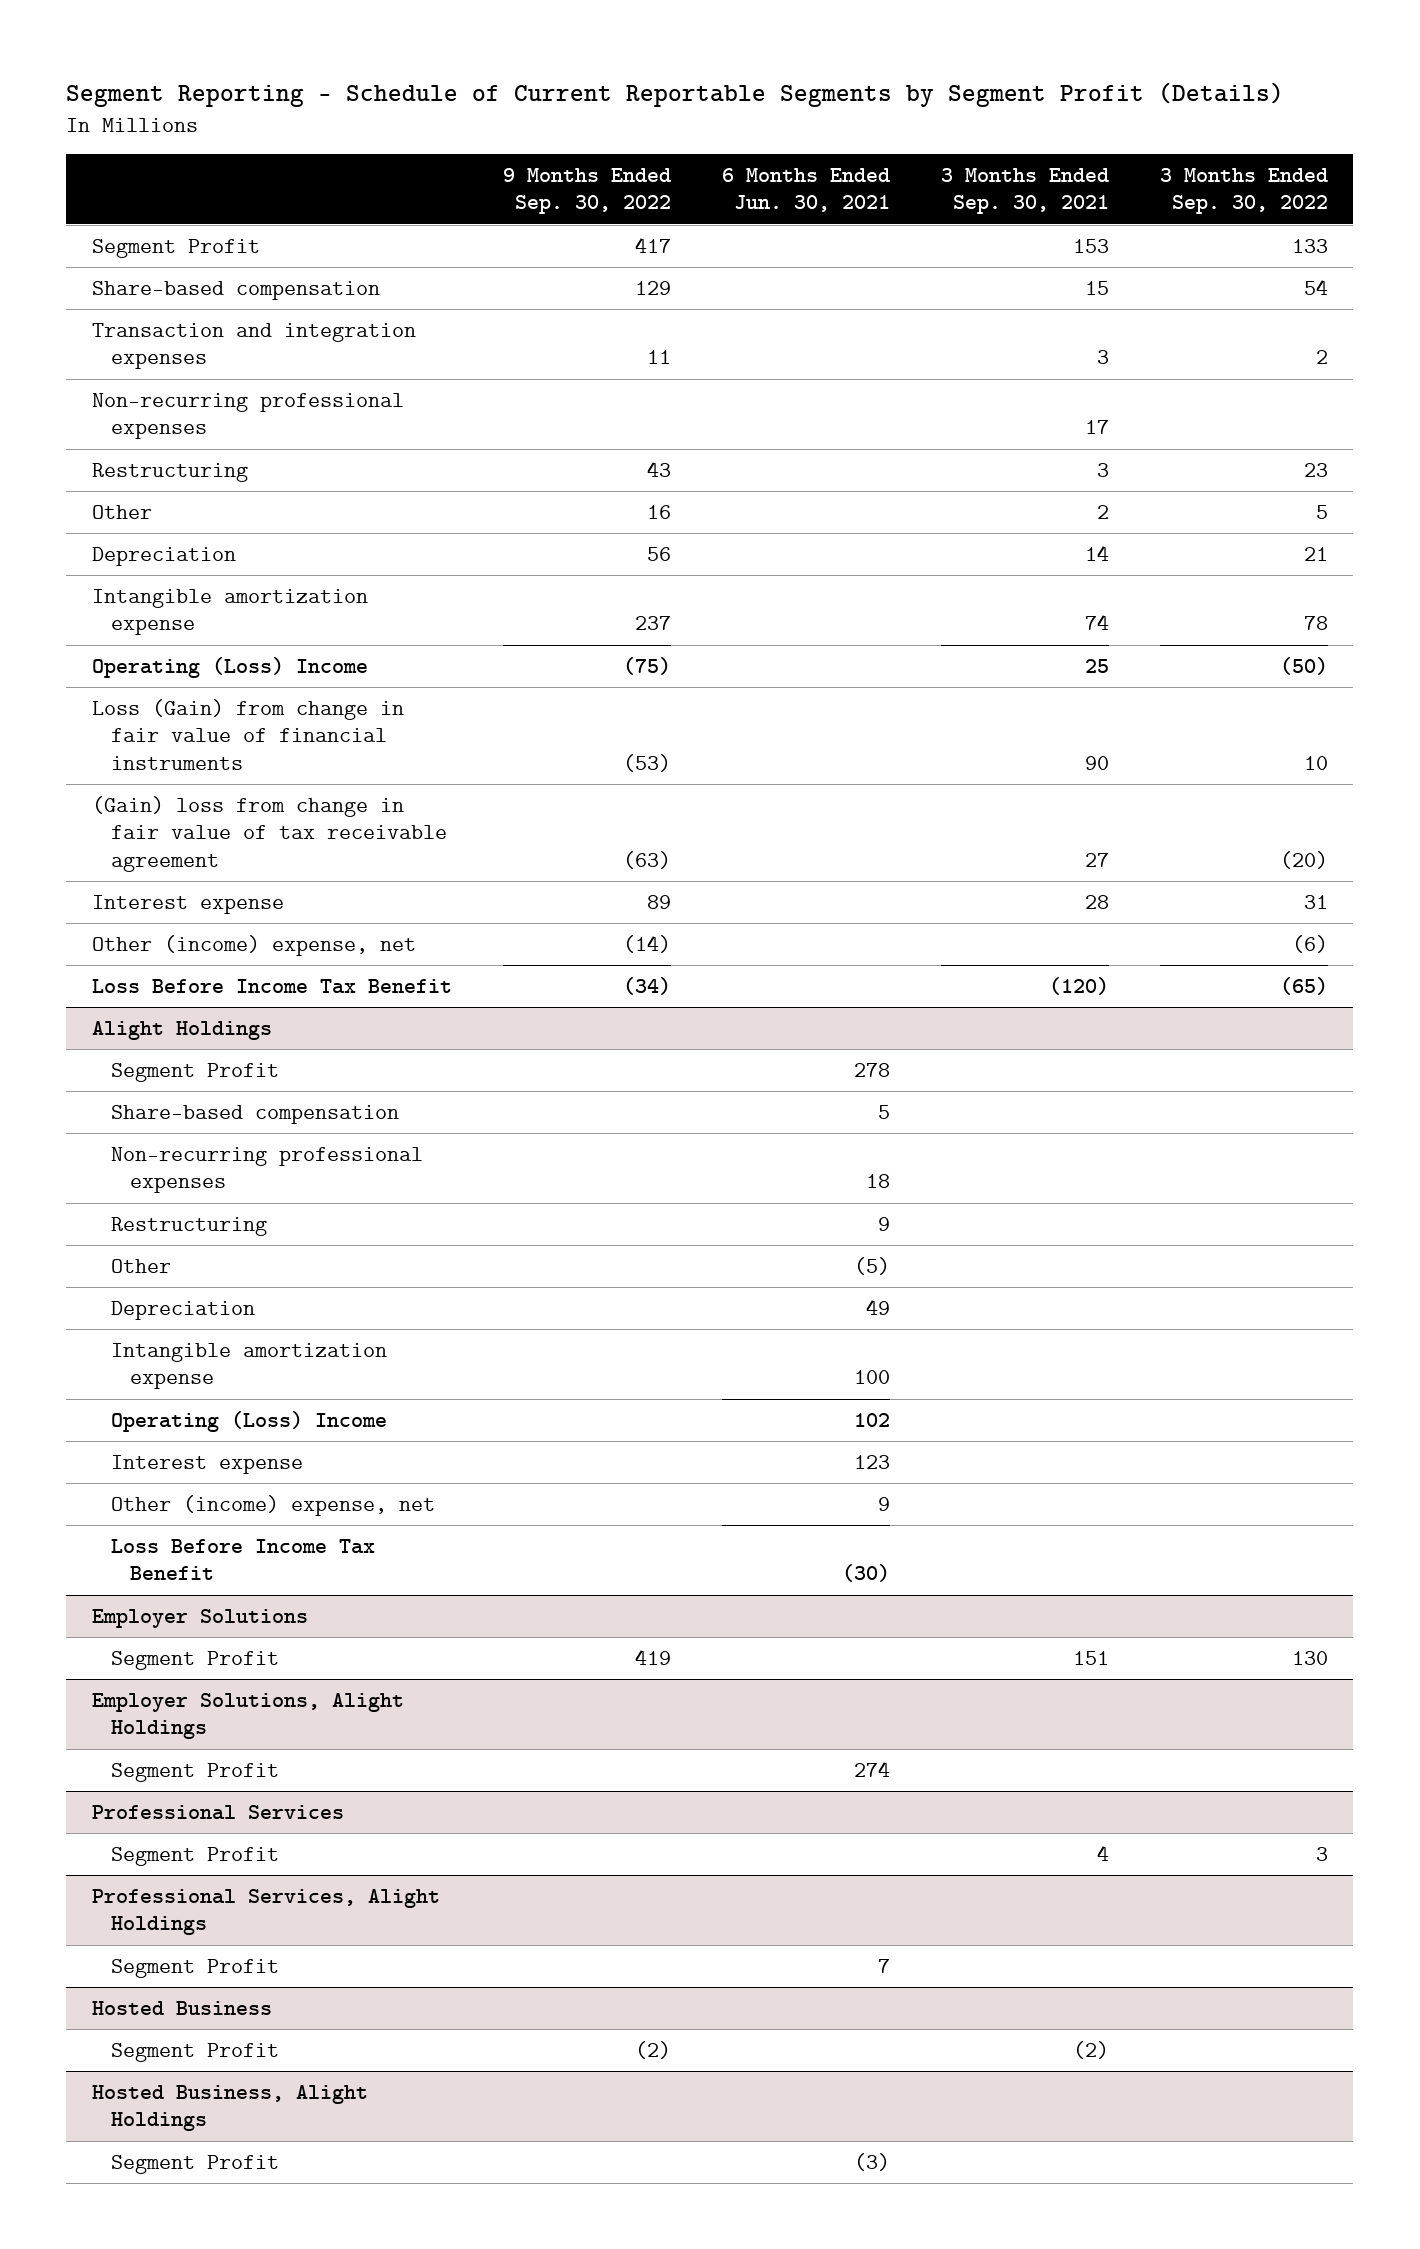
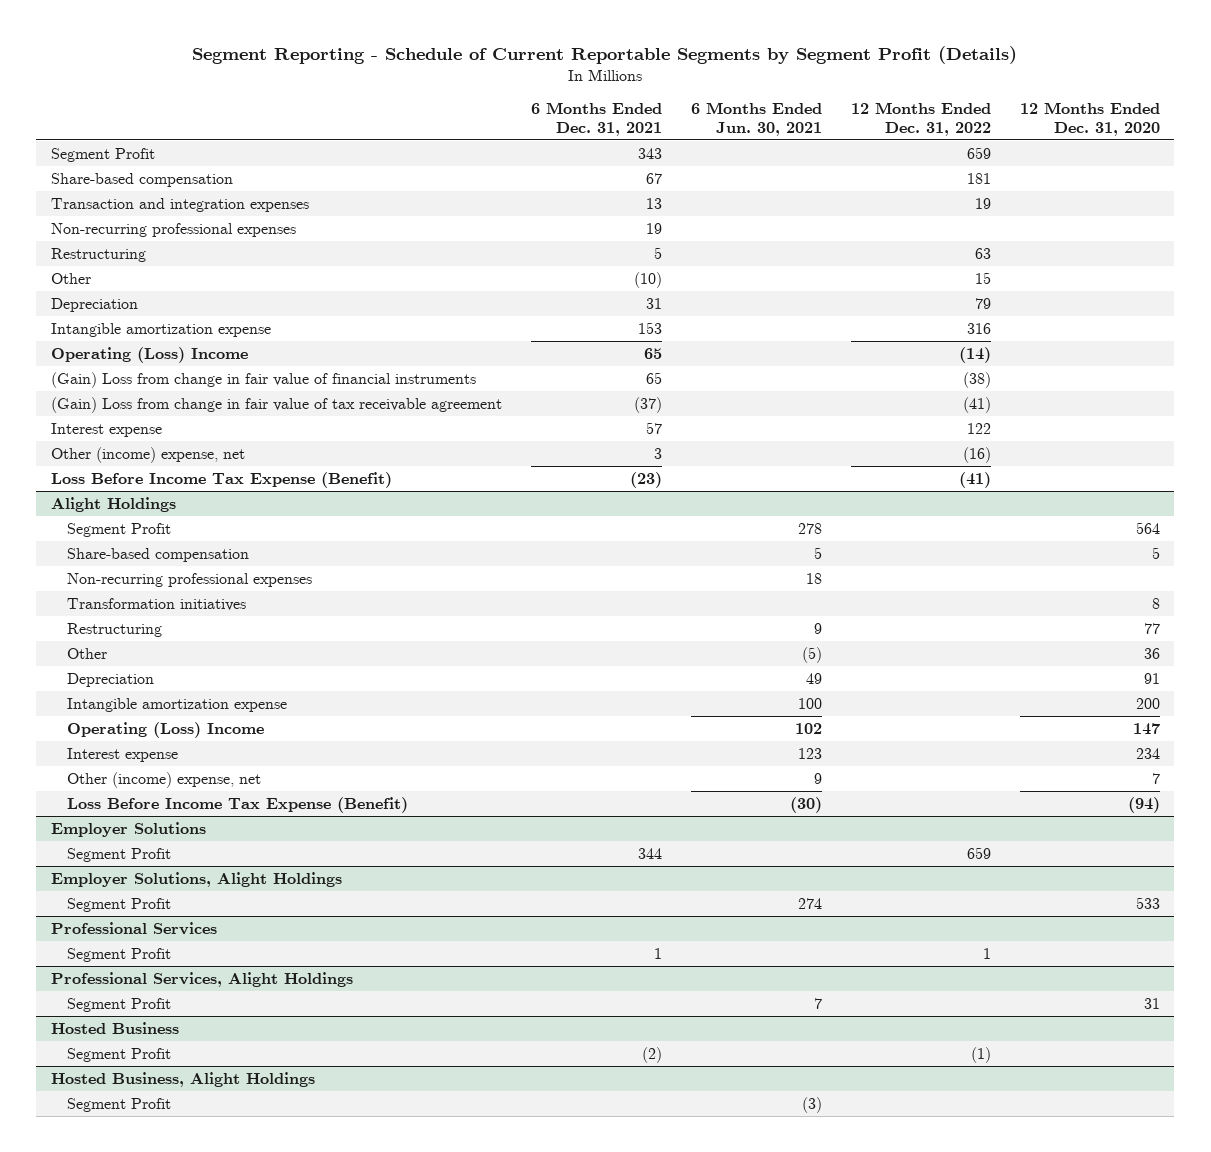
[502,167,671,215] 9 Months Ended Sep. 30, 2022 -> none
[940,167,1109,215] 3 Months Ended Sep. 30, 2021 -> none
[1159,167,1328,215] 3 Months Ended Sep. 30, 2022 -> none
none -> [530,101,662,136] 6 Months Ended Dec. 31, 2021
none -> [850,101,991,136] 12 Months Ended Dec. 31, 2022
none -> [1019,101,1160,136] 12 Months Ended Dec. 31, 2020
[91,698,404,770] Loss (Gain) from change in fair value of financial instruments -> [50,371,476,388] (Gain) Loss from change in fair value of financial instruments
[91,795,448,872] (Gain) loss from change in fair value of tax receivable agreement -> [50,396,502,413] (Gain) Loss from change in fair value of tax receivable agreement
[91,978,452,994] Loss Before Income Tax Benefit -> [50,471,392,488] Loss Before Income Tax Expense (Benefit)
none -> [67,597,247,611] Transformation initiatives
[111,1538,376,1581] Loss Before Income Tax Benefit -> [67,796,409,813] Loss Before Income Tax Expense (Benefit)

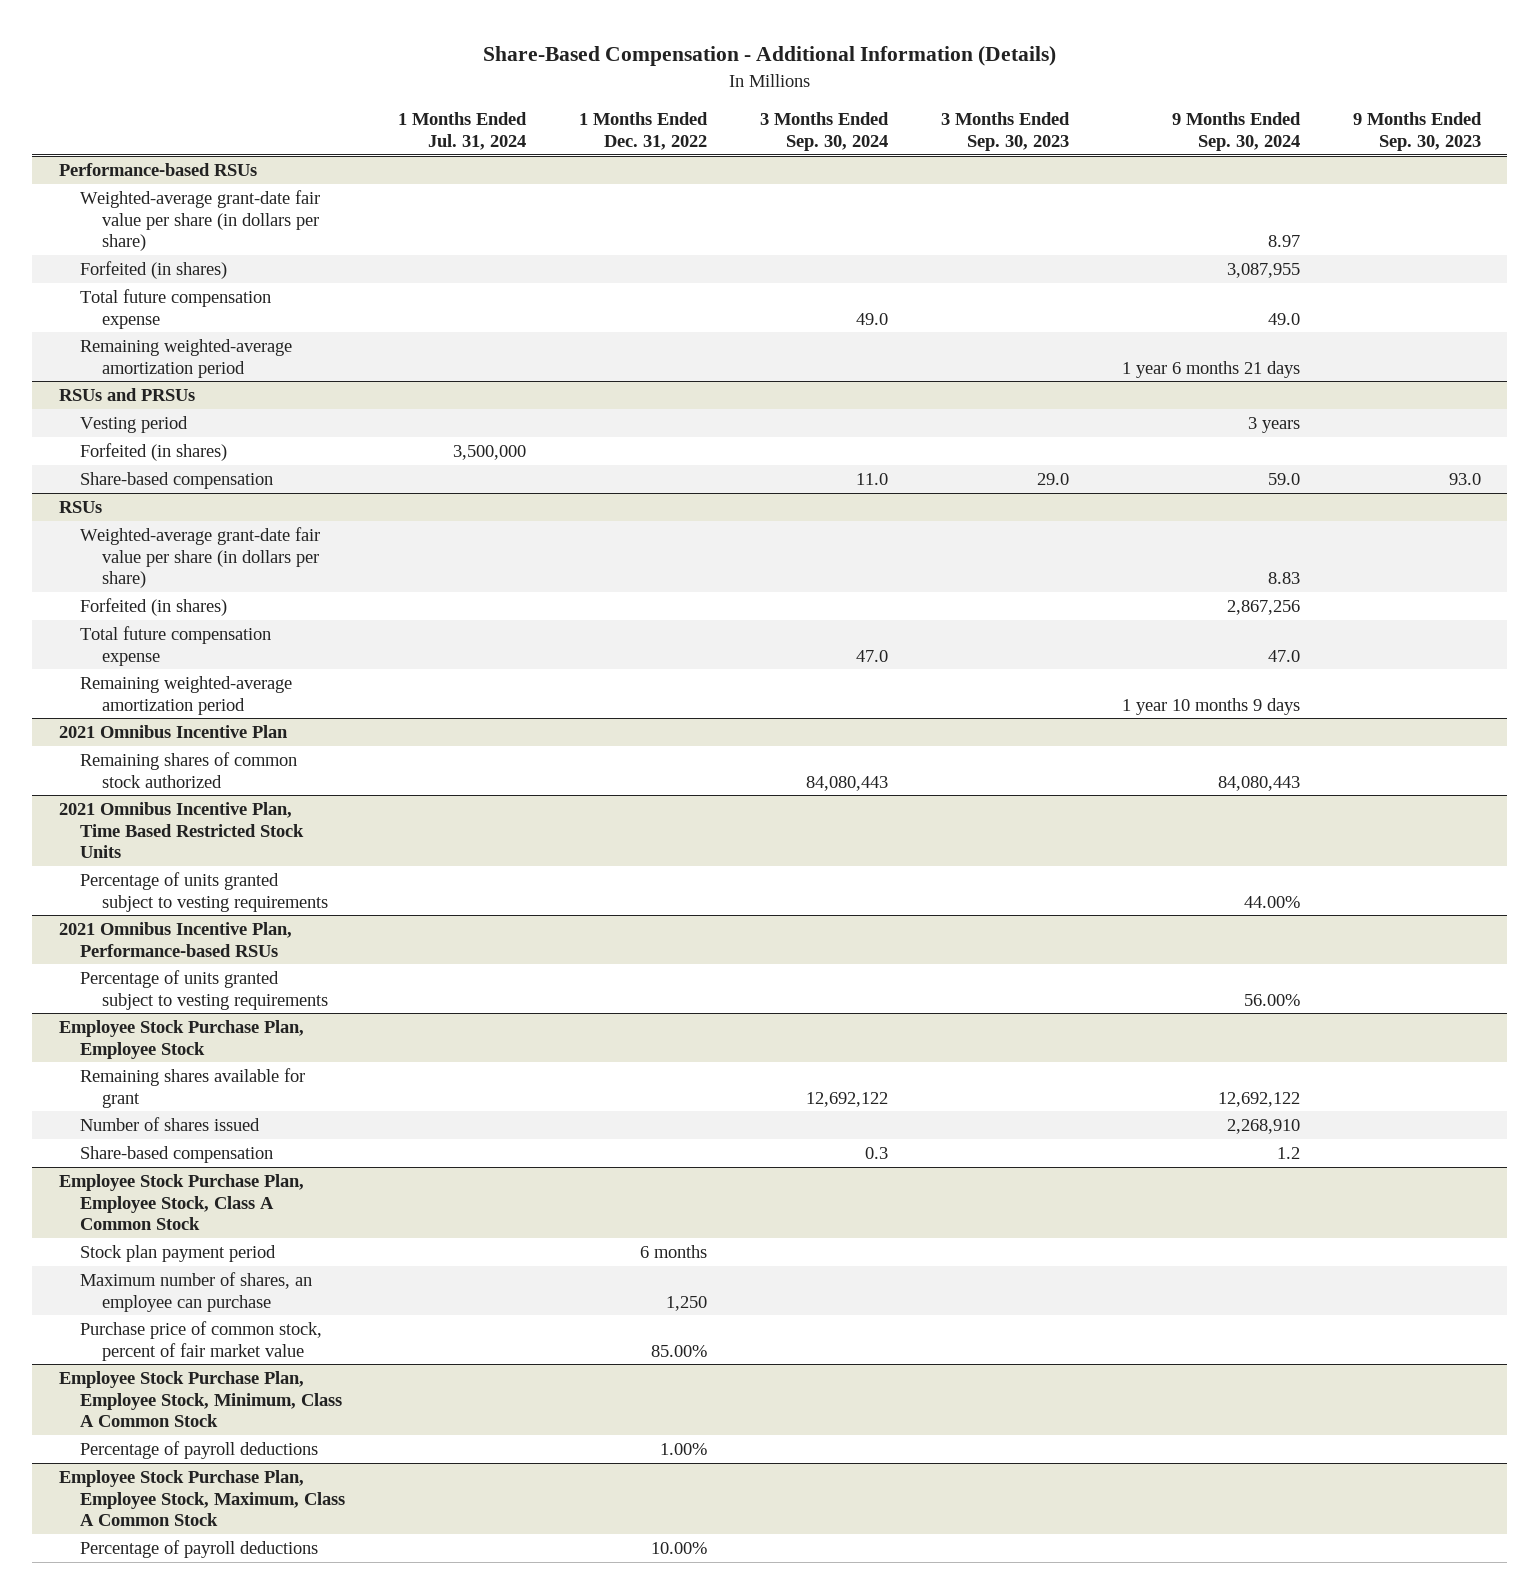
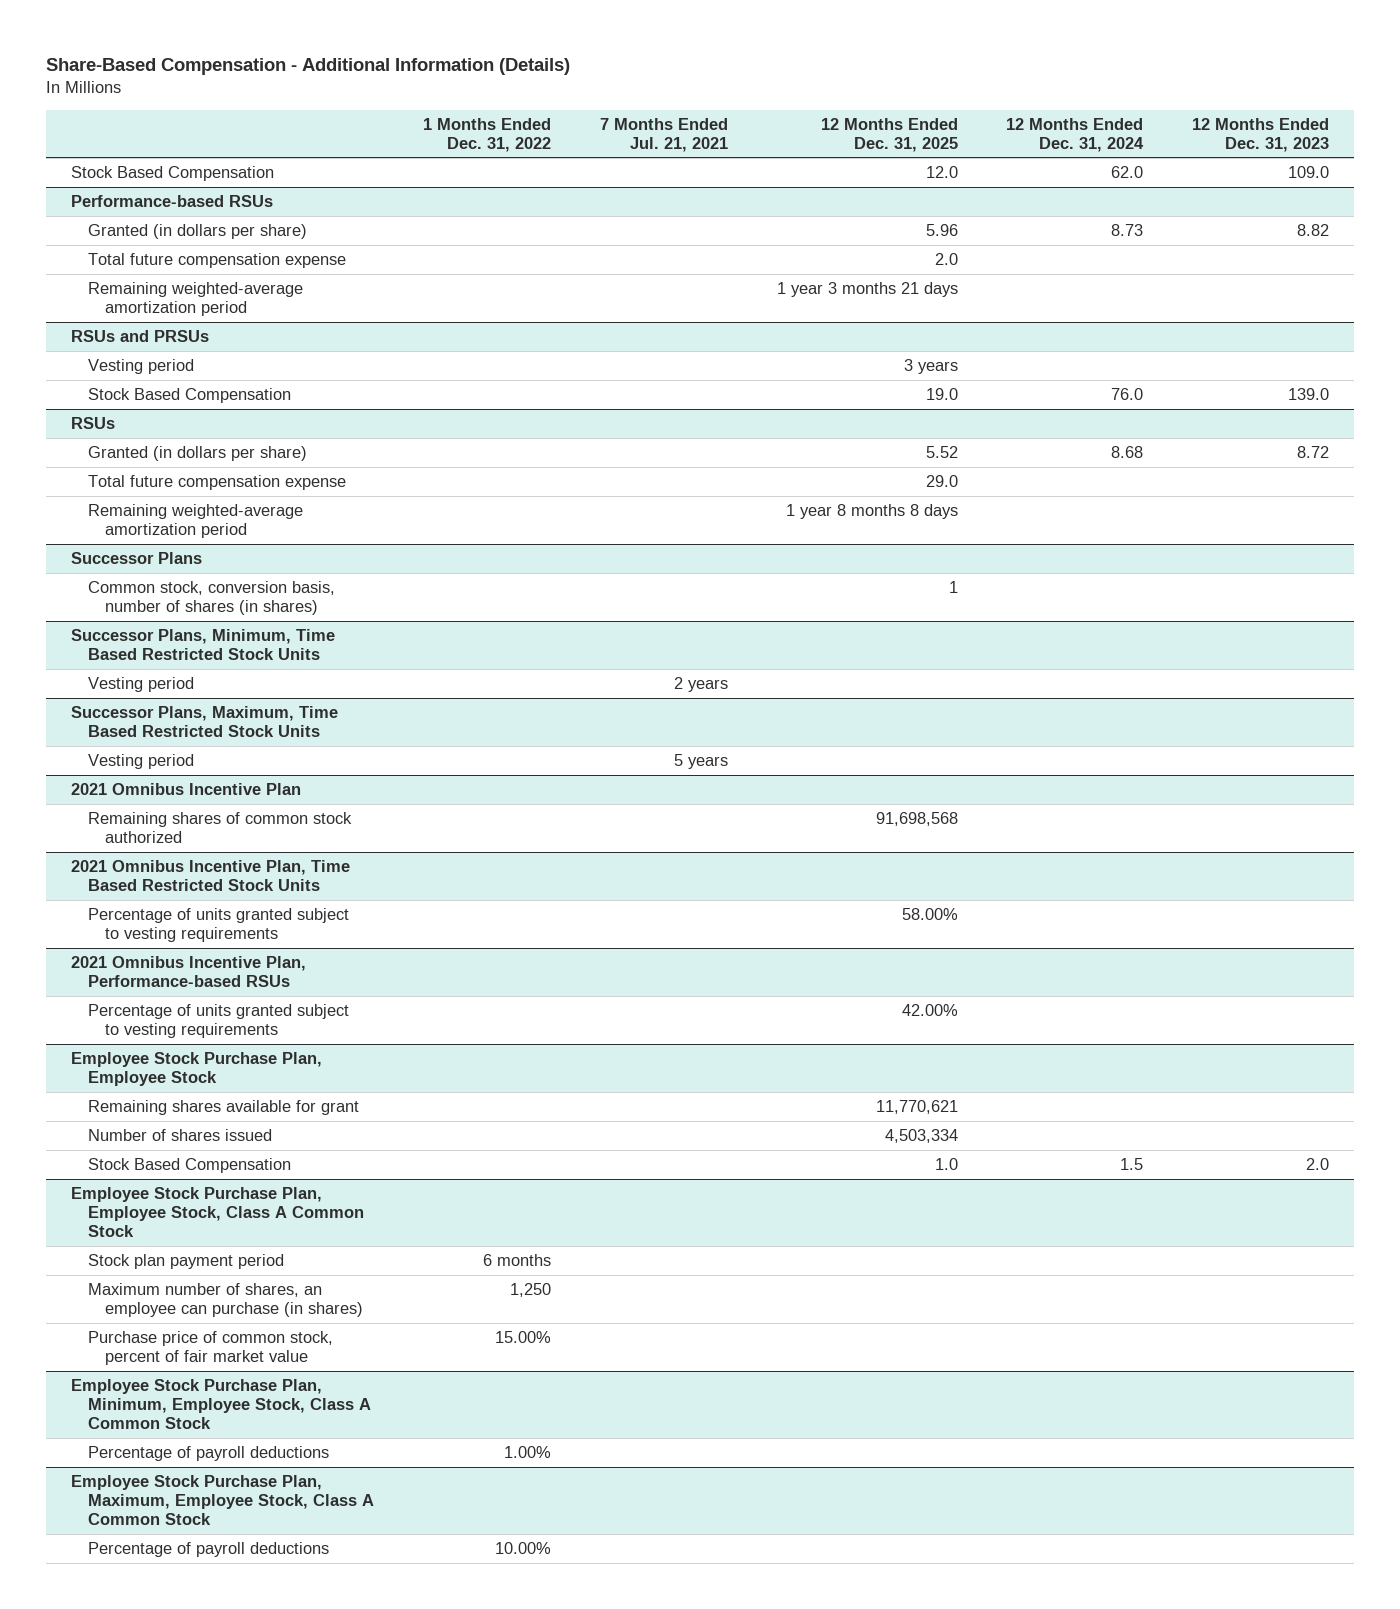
[398,112,528,150] 1 Months Ended Jul. 31, 2024 -> none
[759,112,889,151] 3 Months Ended Sep. 30, 2024 -> none
[940,112,1070,151] 3 Months Ended Sep. 30, 2023 -> none
[1171,112,1301,151] 9 Months Ended Sep. 30, 2024 -> none
[1352,112,1482,151] 9 Months Ended Sep. 30, 2023 -> none
none -> [599,117,728,152] 7 Months Ended Jul. 21, 2021
none -> [820,117,958,152] 12 Months Ended Dec. 31, 2025
none -> [1006,117,1145,152] 12 Months Ended Dec. 31, 2024
none -> [1192,117,1330,152] 12 Months Ended Dec. 31, 2023
none -> [70,165,274,181] Stock Based Compensation
[80,260,228,279] Forfeited (in shares) -> none
[80,189,321,252] Weighted-average grant-date fair value per share (in dollars per share) -> [87,223,307,239] Granted (in dollars per share)
[80,442,228,461] Forfeited (in shares) -> none
[80,471,274,489] Share-based compensation -> [87,387,291,403] Stock Based Compensation
[80,597,228,616] Forfeited (in shares) -> none
[80,526,321,589] Weighted-average grant-date fair value per share (in dollars per share) -> [87,445,307,461] Granted (in dollars per share)
none -> [70,551,202,564] Successor Plans
none -> [87,580,335,615] Common stock, conversion basis, number of shares (in shares)
none -> [70,628,335,660] Successor Plans, Minimum, Time Based Restricted Stock Units
none -> [87,676,194,692] Vesting period
none -> [70,705,338,737] Successor Plans, Maximum, Time Based Restricted Stock Units
none -> [87,753,194,769] Vesting period
[80,1145,274,1163] Share-based compensation -> [87,1157,291,1173] Stock Based Compensation
[80,1271,313,1312] Maximum number of shares, an employee can purchase -> [87,1282,364,1317] Maximum number of shares, an employee can purchase (in shares)
[651,1344,708,1357] 85.00% -> [494,1330,551,1343] 15.00%
[58,1370,343,1428] Employee Stock Purchase Plan, Employee Stock, Minimum, Class A Common Stock -> [70,1378,371,1429] Employee Stock Purchase Plan, Minimum, Employee Stock, Class A Common Stock
[58,1469,346,1527] Employee Stock Purchase Plan, Employee Stock, Maximum, Class A Common Stock -> [70,1474,374,1525] Employee Stock Purchase Plan, Maximum, Employee Stock, Class A Common Stock

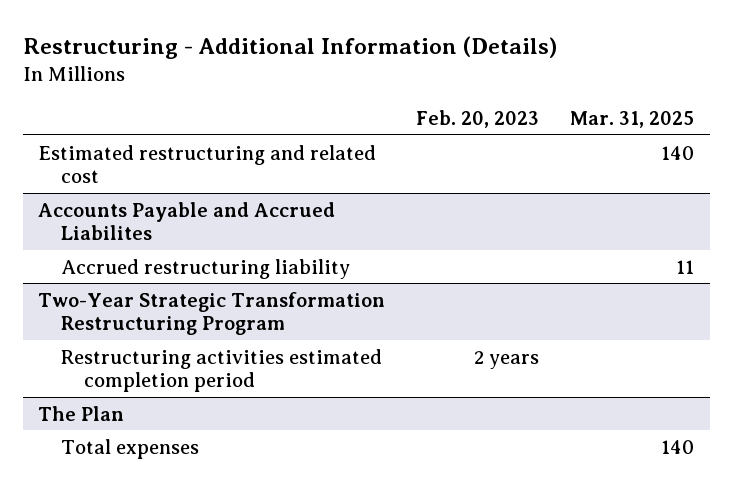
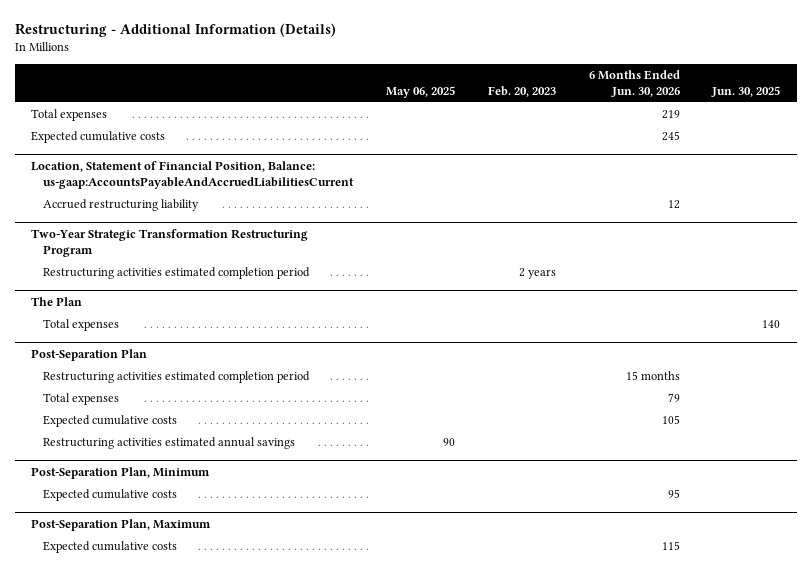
[570,110,695,128] Mar. 31, 2025 -> none
none -> [385,86,455,99] May 06, 2025
none -> [588,70,680,98] 6 Months Ended Jun. 30, 2026
none -> [711,86,781,98] Jun. 30, 2025
[38,201,336,241] Accounts Payable and Accrued Liabilites -> none
[60,258,350,279] Accrued restructuring liability -> none
none -> [31,109,108,122] Total expenses
[38,144,377,184] Estimated restructuring and related cost -> [31,131,166,144] Expected cumulative costs
none -> [31,161,354,189] Location, Statement of Financial Position, Balance: us-gaap:AccountsPayableAndAccruedLiabilitiesCurrent
none -> [42,199,199,212] Accrued restructuring liability
none -> [31,349,148,362] Post-Separation Plan
none -> [42,371,310,384] Restructuring activities estimated completion period
none -> [42,393,119,406] Total expenses
none -> [42,415,177,428] Expected cumulative costs
none -> [42,437,295,450] Restructuring activities estimated annual savings
none -> [31,467,211,480] Post-Separation Plan, Minimum
none -> [42,489,177,502] Expected cumulative costs
none -> [31,519,212,532] Post-Separation Plan, Maximum
none -> [42,541,177,554] Expected cumulative costs

